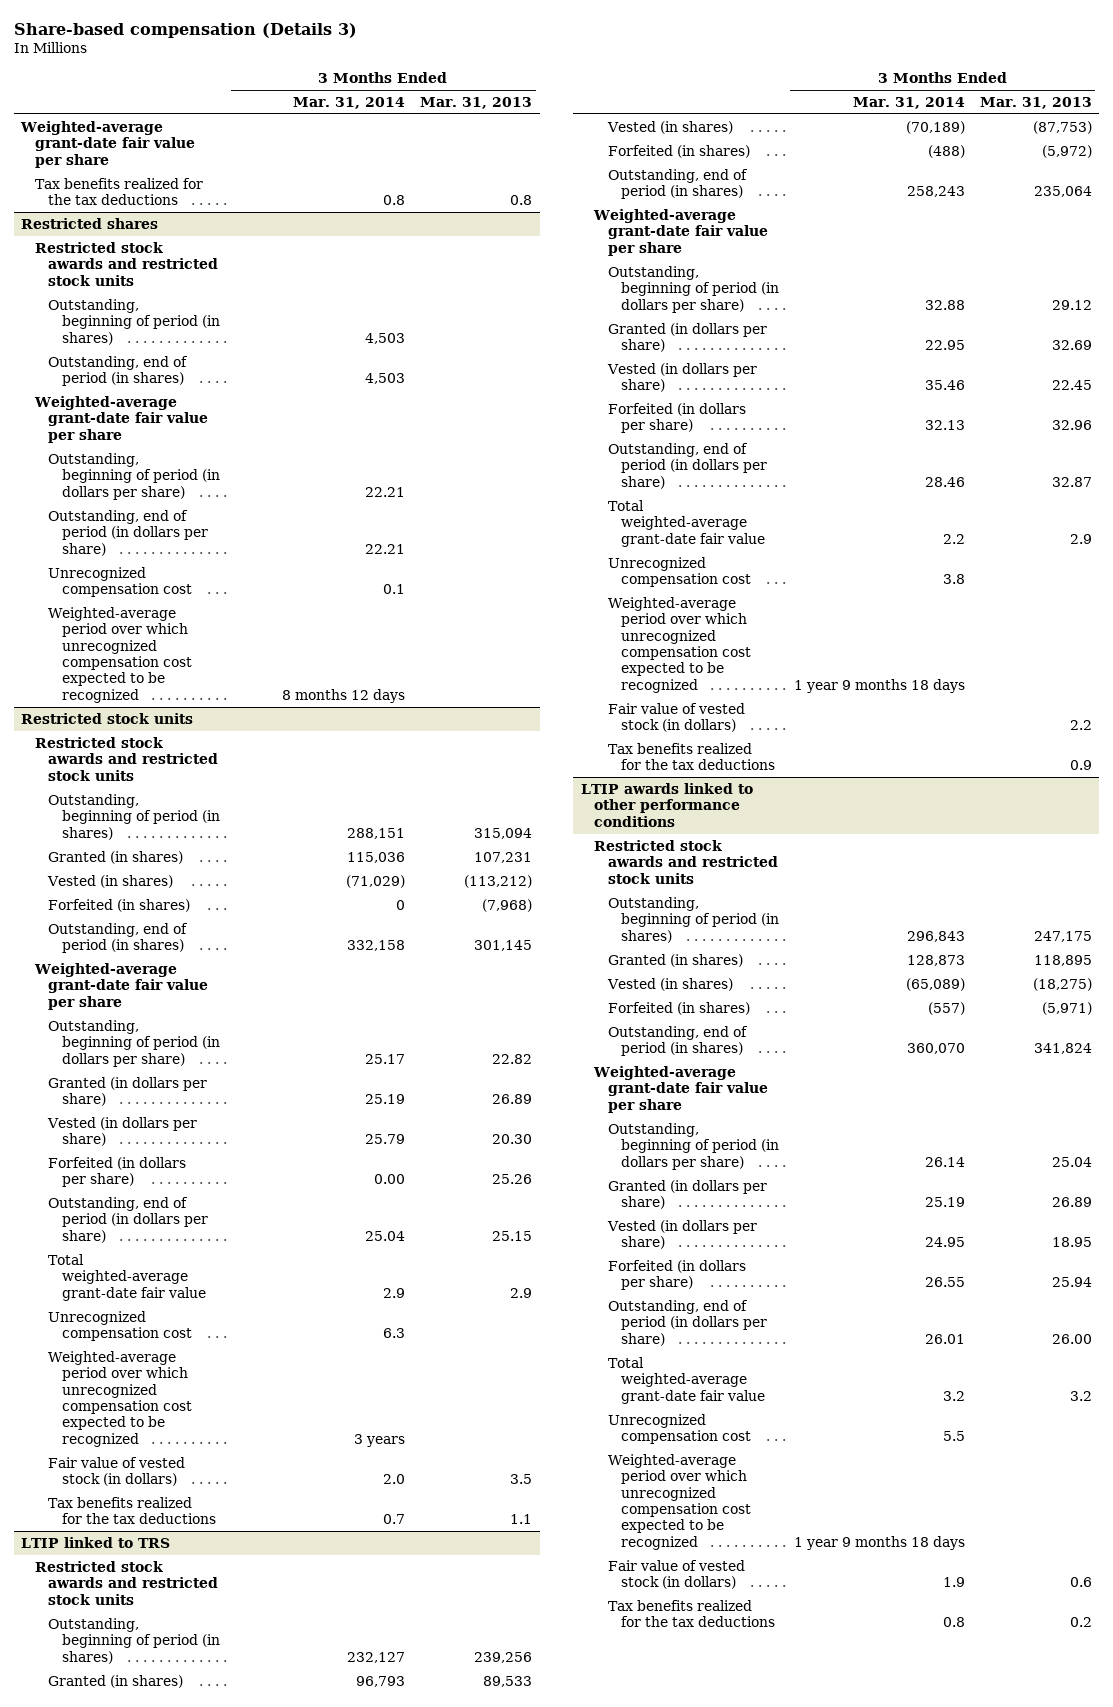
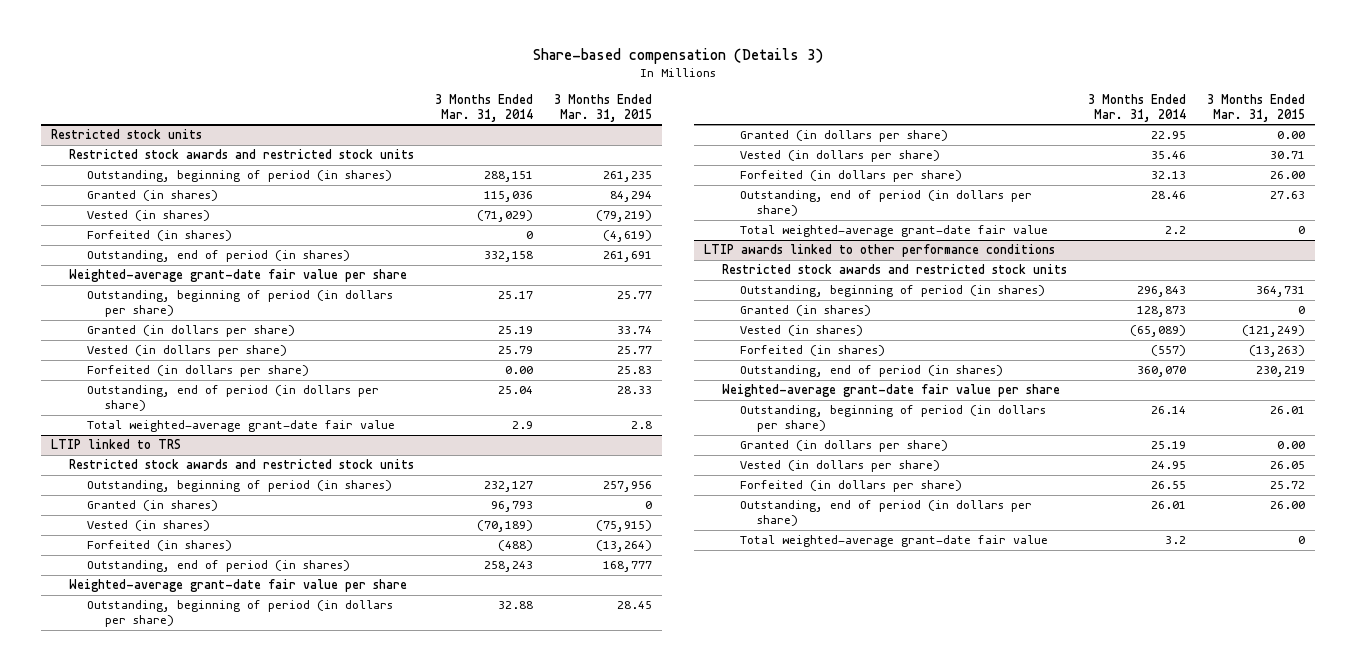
[420,96,533,109] Mar. 31, 2013 -> none
none -> [553,93,652,122] 3 Months Ended Mar. 31, 2015
[20,120,195,168] Weighted-average grant-date fair value per share -> none
[34,177,203,206] Tax benefits realized for the tax deductions -> none
[21,217,159,229] Restricted shares -> none
[34,241,219,286] Restricted stock awards and restricted stock units -> none
[48,298,220,345] Outstanding, beginning of period (in shares) -> none
[48,355,189,387] Outstanding, end of period (in shares) -> none
[33,395,209,443] Weighted-average grant-date fair value per share -> none
[48,452,220,500] Outstanding, beginning of period (in dollars per share) -> none
[48,509,208,556] Outstanding, end of period (in dollars per share) -> none
[48,566,192,598] Unrecognized compensation cost -> none
[48,606,192,703] Weighted-average period over which unrecognized compensation cost expected to be recognized -> none
[48,1310,192,1342] Unrecognized compensation cost -> none
[48,1350,192,1447] Weighted-average period over which unrecognized compensation cost expected to be recognized -> none
[48,1456,186,1487] Fair value of vested stock (in dollars) -> none
[48,1496,216,1525] Tax benefits realized for the tax deductions -> none
[607,556,752,588] Unrecognized compensation cost -> none
[607,596,752,693] Weighted-average period over which unrecognized compensation cost expected to be recognized -> none
[607,702,745,733] Fair value of vested stock (in dollars) -> none
[607,742,776,771] Tax benefits realized for the tax deductions -> none
[607,1413,752,1445] Unrecognized compensation cost -> none
[607,1453,752,1550] Weighted-average period over which unrecognized compensation cost expected to be recognized -> none
[607,1559,745,1590] Fair value of vested stock (in dollars) -> none
[607,1599,776,1628] Tax benefits realized for the tax deductions -> none

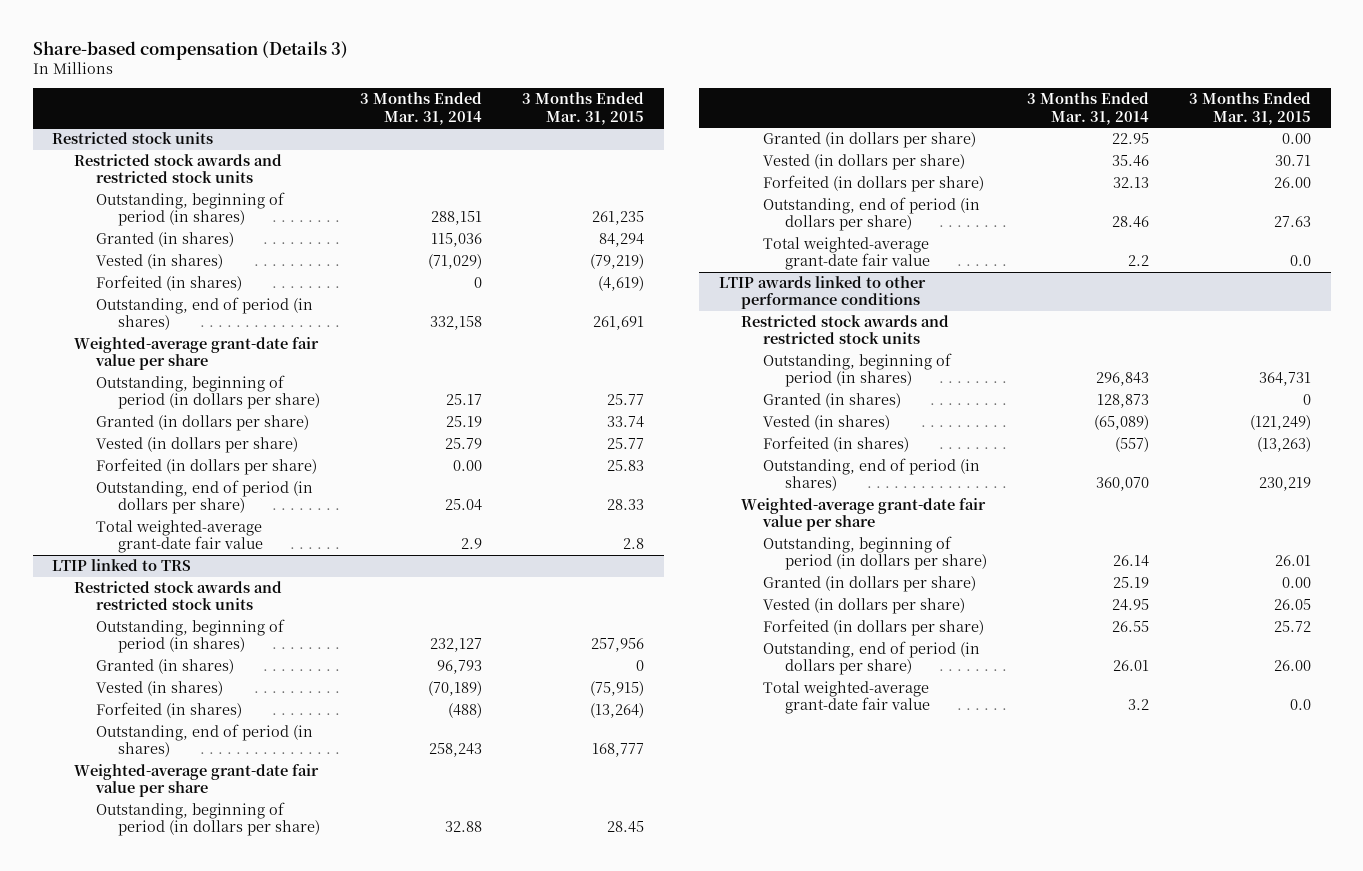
[1297,226,1305,235] 0 -> [1289,255,1311,267] 0.0
[1297,536,1305,545] 0 -> [1289,699,1311,711] 0.0

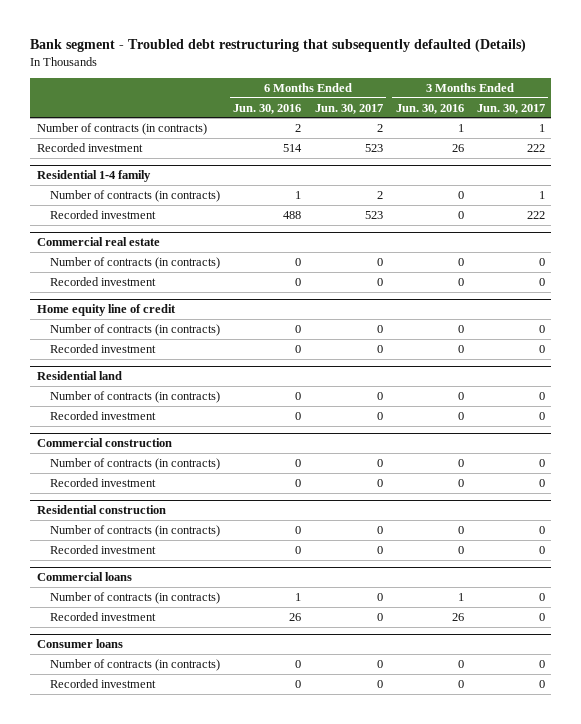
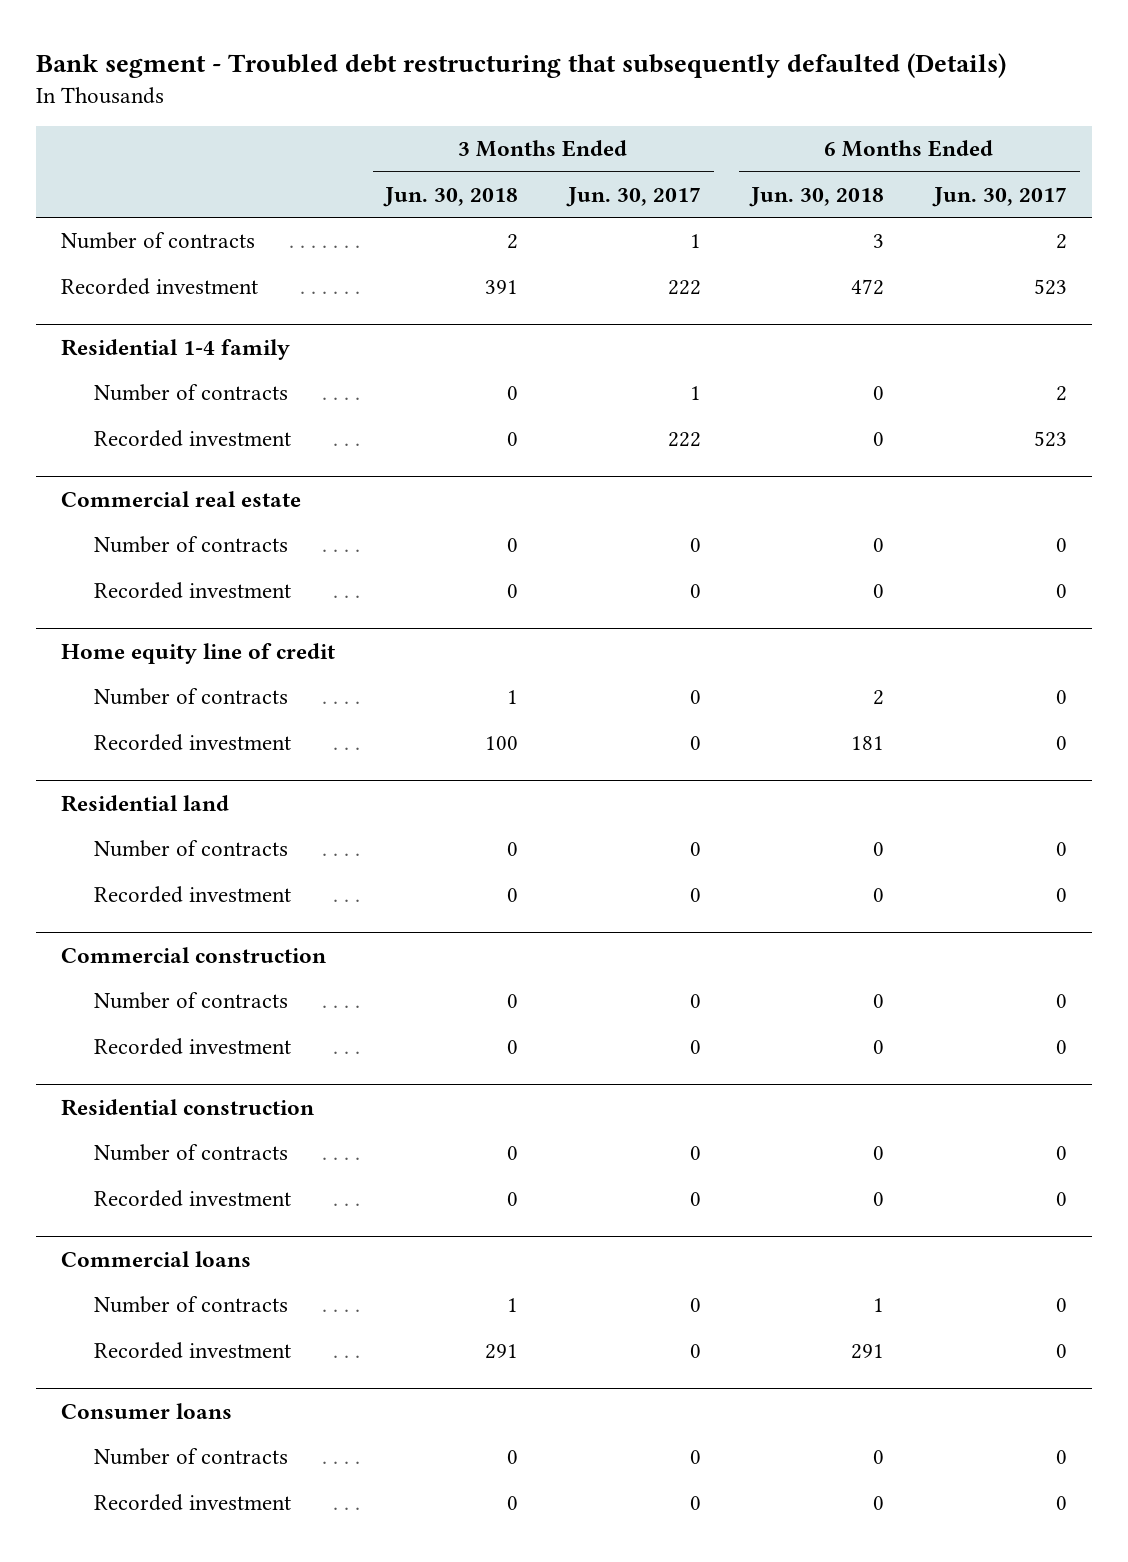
[233,103,302,114] Jun. 30, 2016 -> none
[395,103,464,114] Jun. 30, 2016 -> none
none -> [383,186,519,207] Jun. 30, 2018
none -> [749,186,885,207] Jun. 30, 2018
[36,122,207,135] Number of contracts (in contracts) -> [61,232,256,250] Number of contracts
[50,189,221,202] Number of contracts (in contracts) -> [94,384,289,402] Number of contracts
[50,256,221,269] Number of contracts (in contracts) -> [94,536,289,554] Number of contracts
[50,323,221,336] Number of contracts (in contracts) -> [94,688,289,706] Number of contracts
[50,390,221,403] Number of contracts (in contracts) -> [94,840,289,858] Number of contracts
[50,457,221,470] Number of contracts (in contracts) -> [94,992,289,1010] Number of contracts
[50,524,221,537] Number of contracts (in contracts) -> [94,1144,289,1162] Number of contracts
[50,591,221,604] Number of contracts (in contracts) -> [94,1296,289,1314] Number of contracts
[50,658,221,671] Number of contracts (in contracts) -> [94,1448,289,1466] Number of contracts

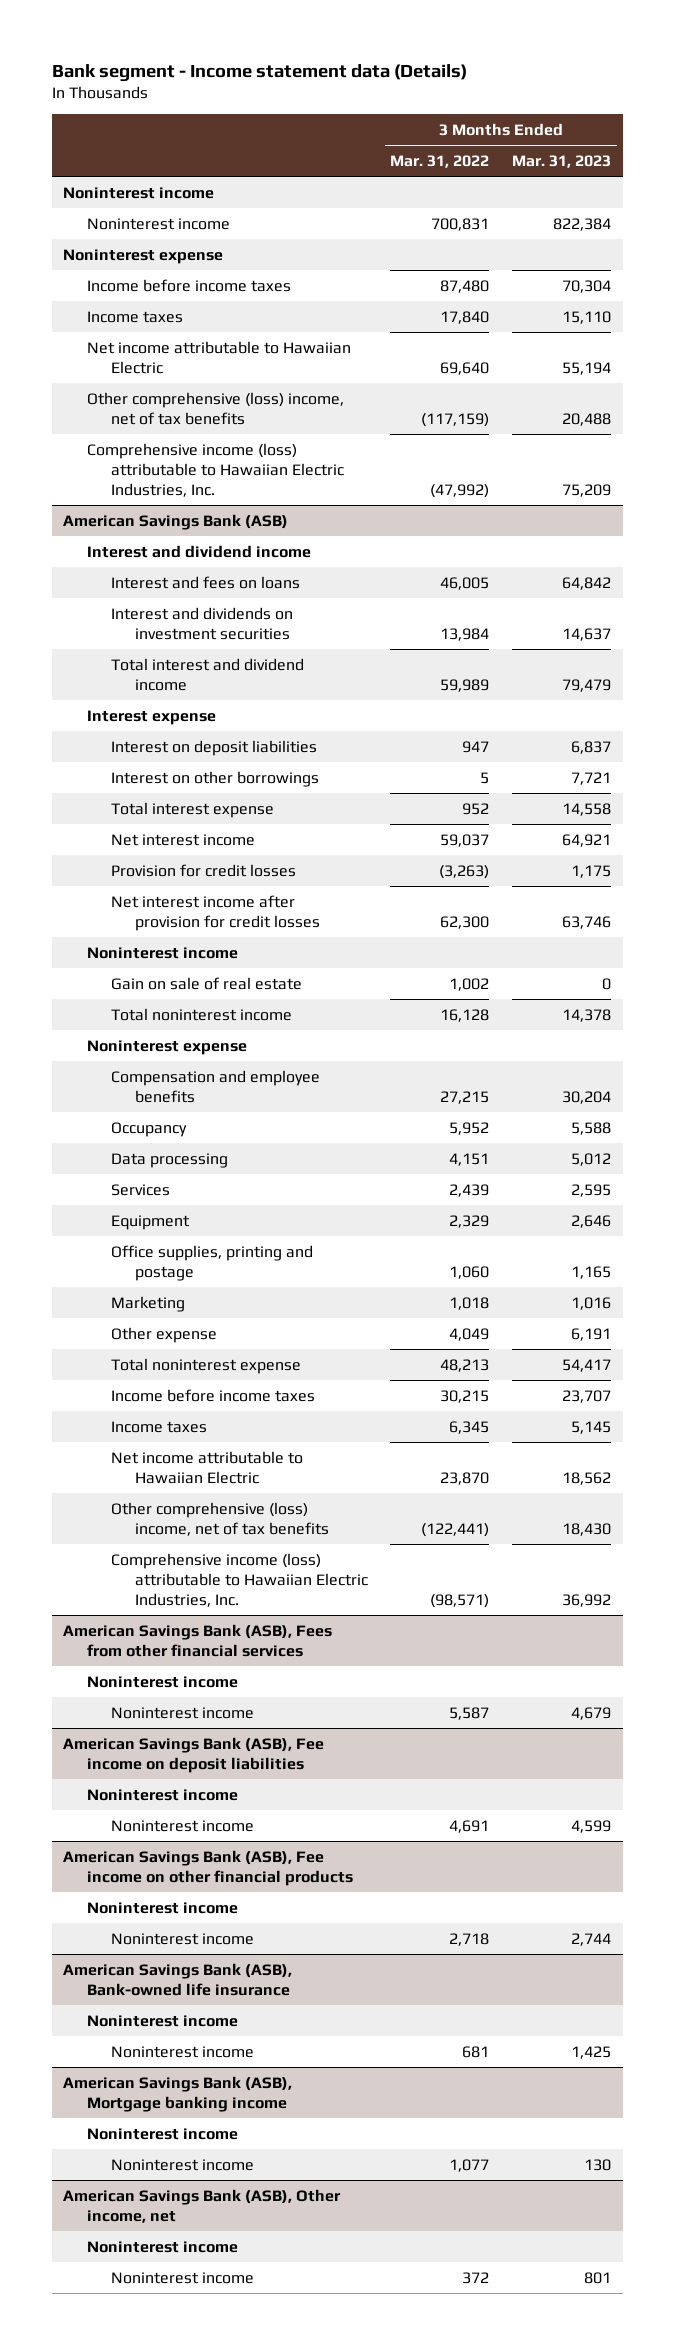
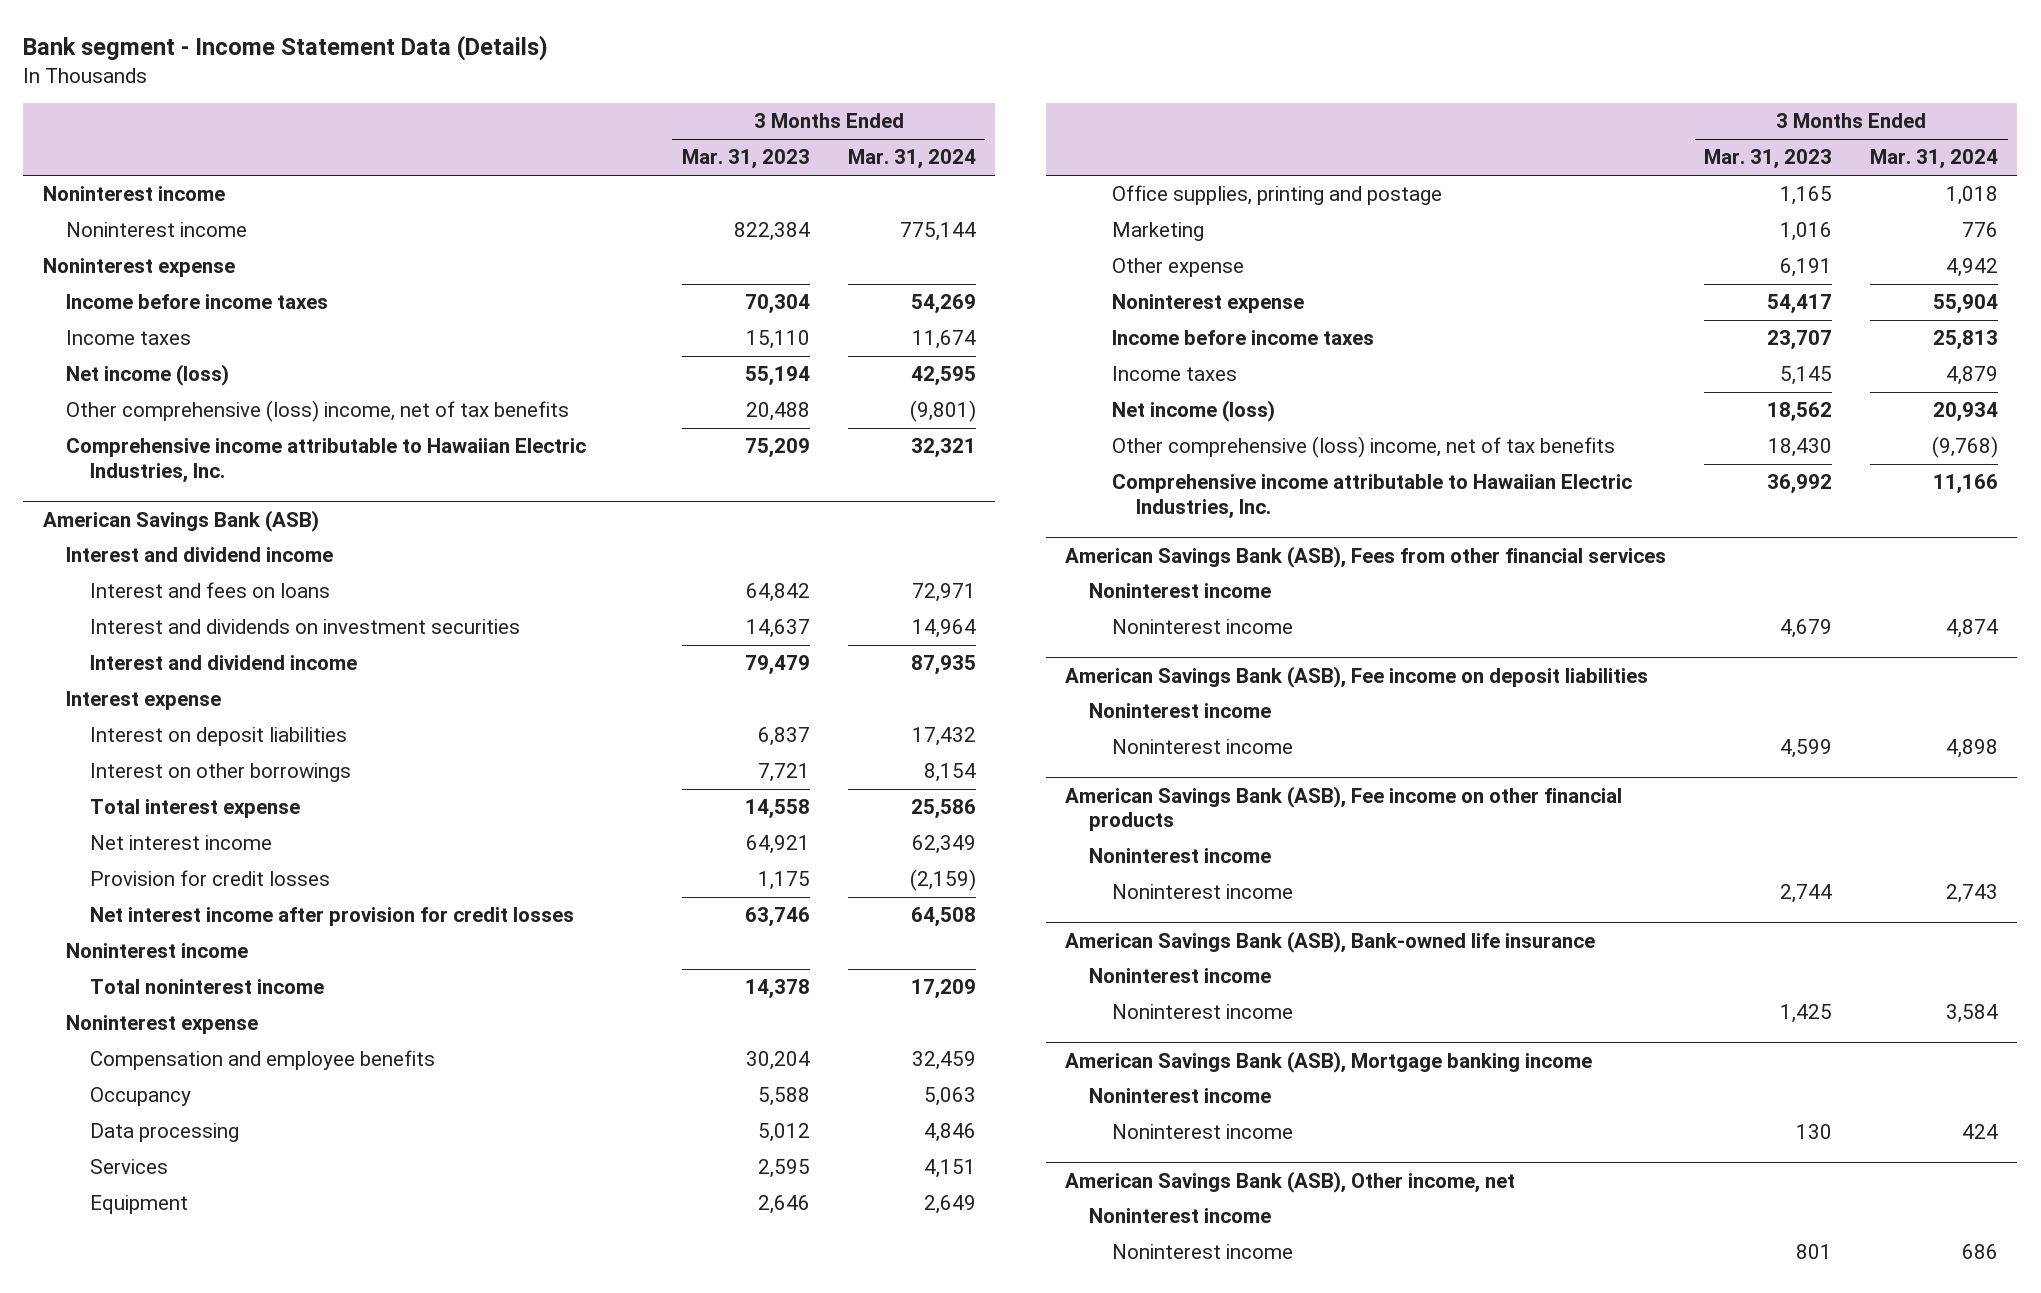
[52,63,468,82] Bank segment - Income statement data (Details) -> [23,35,549,62] Bank segment - Income Statement Data (Details)
[390,154,490,168] Mar. 31, 2022 -> none
none -> [847,149,976,170] Mar. 31, 2024
[87,340,352,374] Net income attributable to Hawaiian Electric -> [66,364,230,387] Net income (loss)
[87,442,344,497] Comprehensive income (loss) attributable to Hawaiian Electric Industries, Inc. -> [66,438,587,484] Comprehensive income attributable to Hawaiian Electric Industries, Inc.
[110,657,304,691] Total interest and dividend income -> [89,655,357,671] Interest and dividend income
[110,976,302,990] Gain on sale of real estate -> none
[110,1357,301,1374] Total noninterest expense -> [1112,294,1305,314] Noninterest expense
[110,1450,303,1484] Net income attributable to Hawaiian Electric -> [1112,400,1276,423] Net income (loss)
[110,1552,368,1607] Comprehensive income (loss) attributable to Hawaiian Electric Industries, Inc. -> [1112,474,1633,520] Comprehensive income attributable to Hawaiian Electric Industries, Inc.

